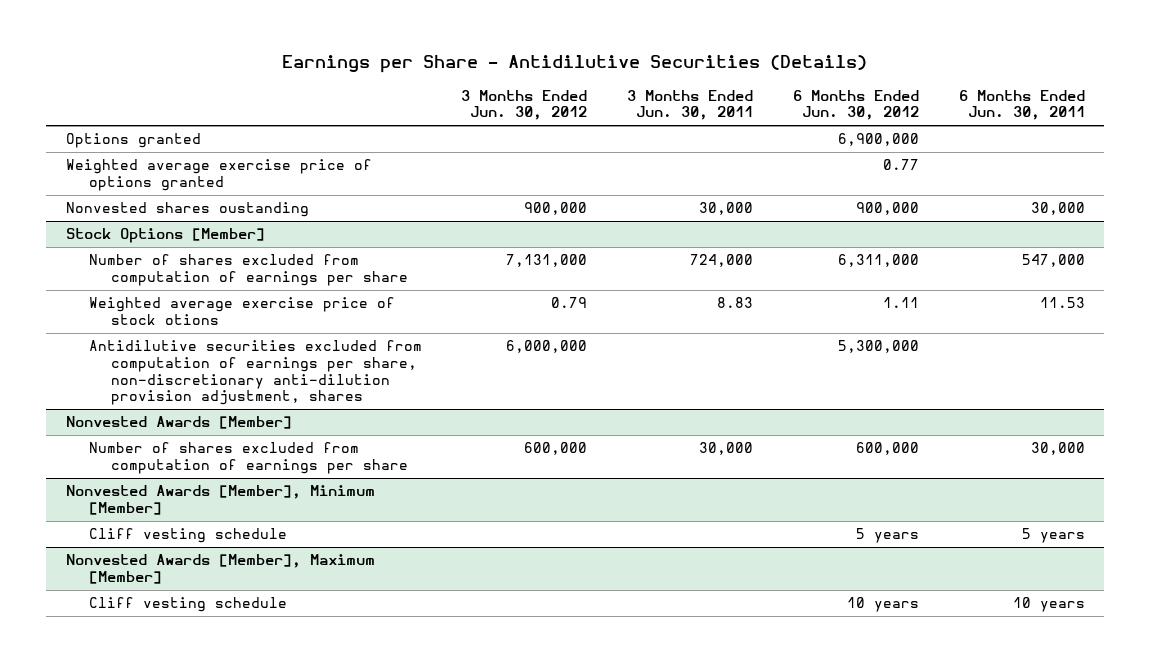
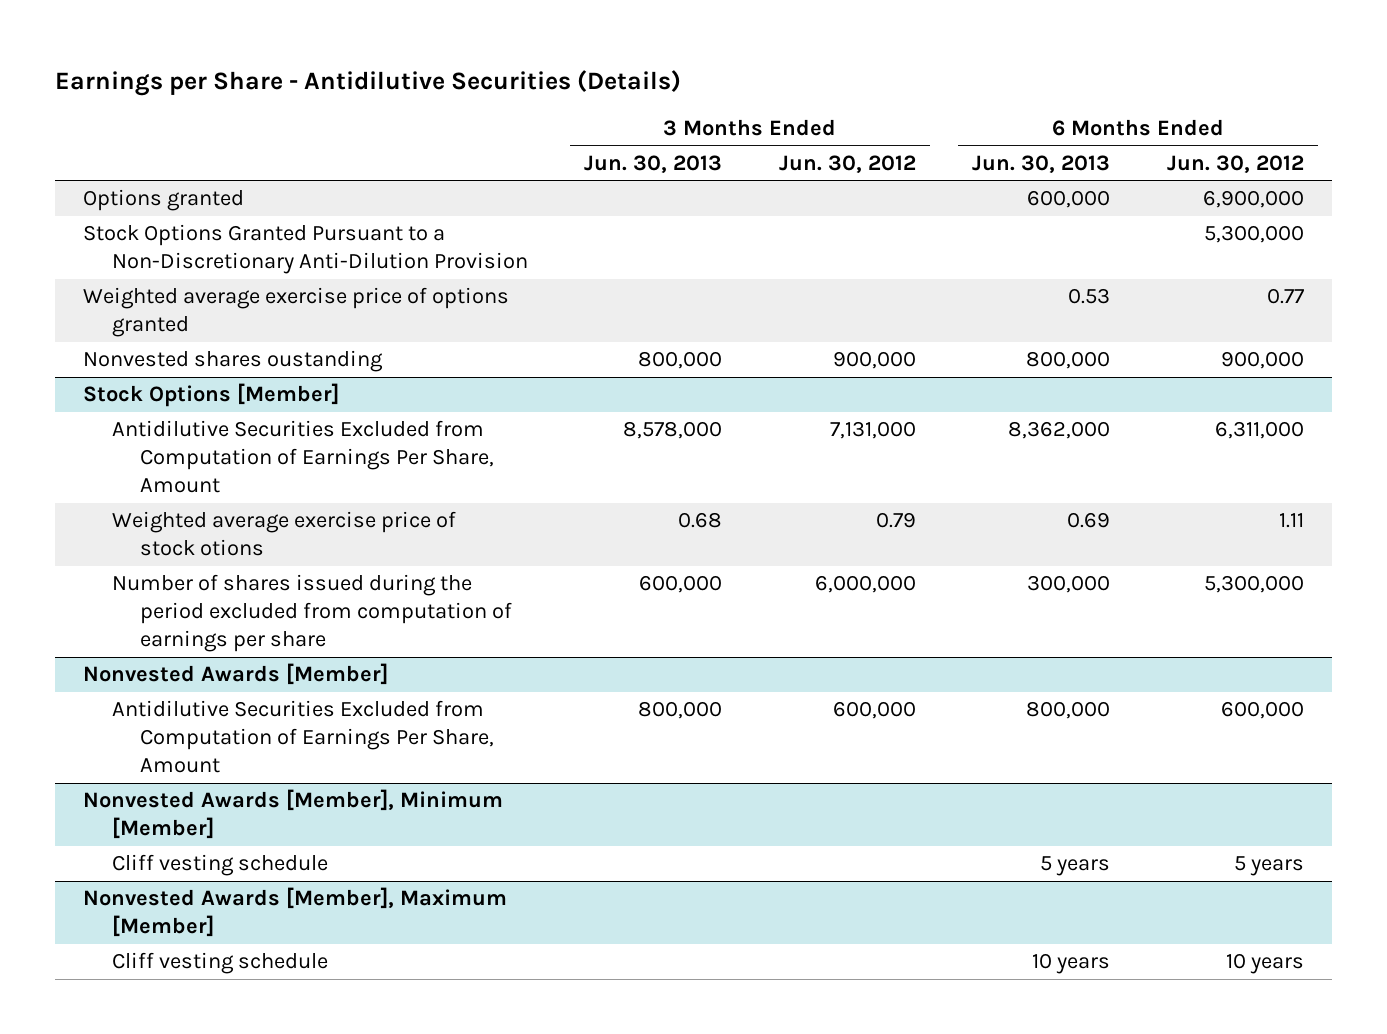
[627,89,754,121] 3 Months Ended Jun. 30, 2011 -> none
[958,89,1085,121] 6 Months Ended Jun. 30, 2011 -> none
none -> [584,154,723,173] Jun. 30, 2013
none -> [972,154,1111,173] Jun. 30, 2013
none -> [83,224,528,275] Stock Options Granted Pursuant to a Non-Discretionary Anti-Dilution Provision
[88,254,409,287] Number of shares excluded from computation of earnings per share -> [111,420,494,494] Antidilutive Securities Excluded from Computation of Earnings Per Share, Amount
[88,340,422,406] Antidilutive securities excluded from computation of earnings per share, non-discretionary anti-dilution provision adjustment, shares -> [111,574,512,653] Number of shares issued during the period excluded from computation of earnings per share
[88,442,409,475] Number of shares excluded from computation of earnings per share -> [111,700,494,774] Antidilutive Securities Excluded from Computation of Earnings Per Share, Amount

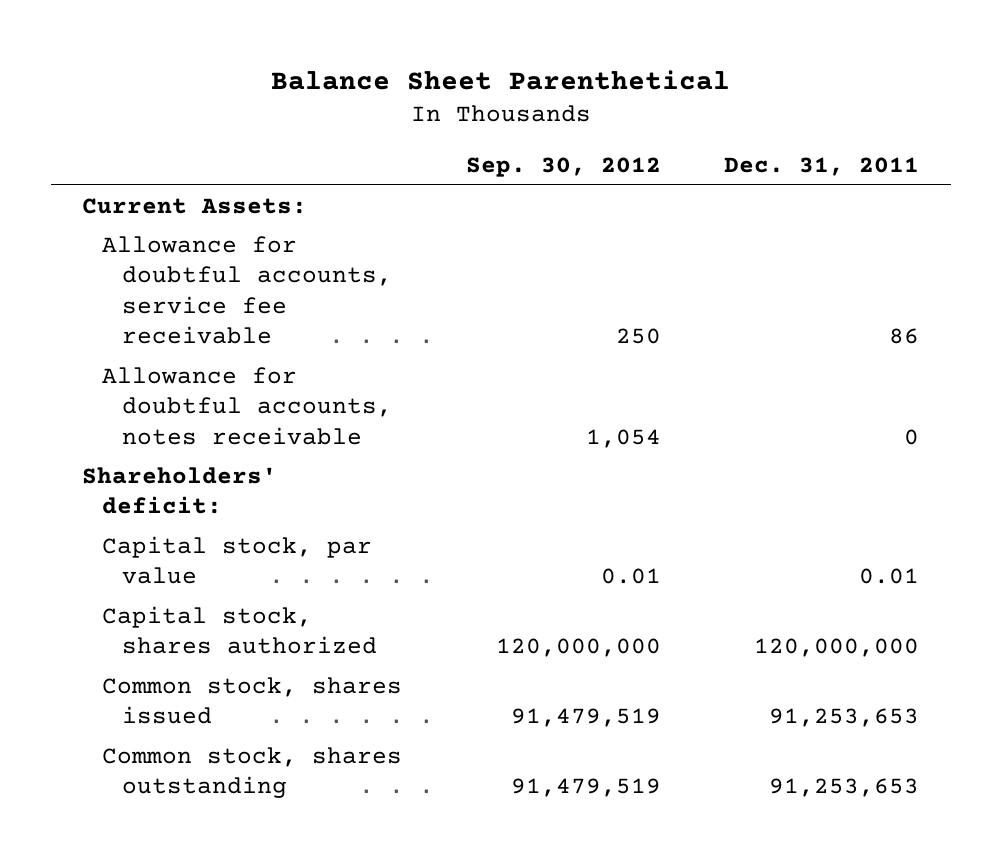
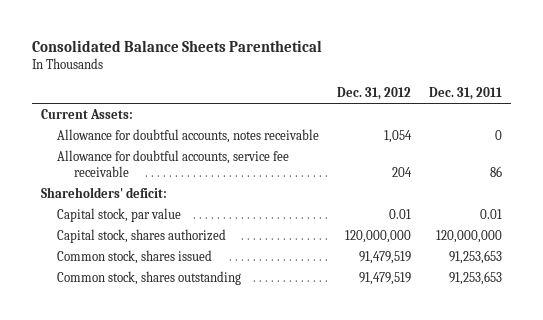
[270,69,730,90] Balance Sheet Parenthetical -> [31,39,322,52] Consolidated Balance Sheets Parenthetical
[465,157,661,178] Sep. 30, 2012 -> none
none -> [337,86,412,100] Dec. 31, 2012
[102,235,393,345] Allowance for doubtful accounts, service fee receivable -> [57,150,290,178] Allowance for doubtful accounts, service fee receivable

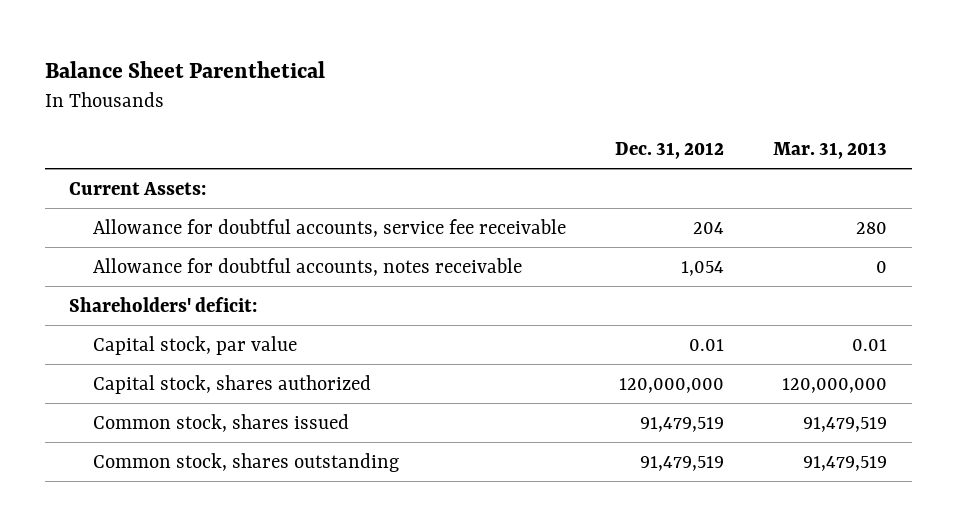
[31,39,322,52] Consolidated Balance Sheets Parenthetical -> [44,61,325,79] Balance Sheet Parenthetical
[428,86,502,100] Dec. 31, 2011 -> none
none -> [773,141,888,159] Mar. 31, 2013
[57,129,320,144] Allowance for doubtful accounts, notes receivable -> [92,257,522,276] Allowance for doubtful accounts, notes receivable

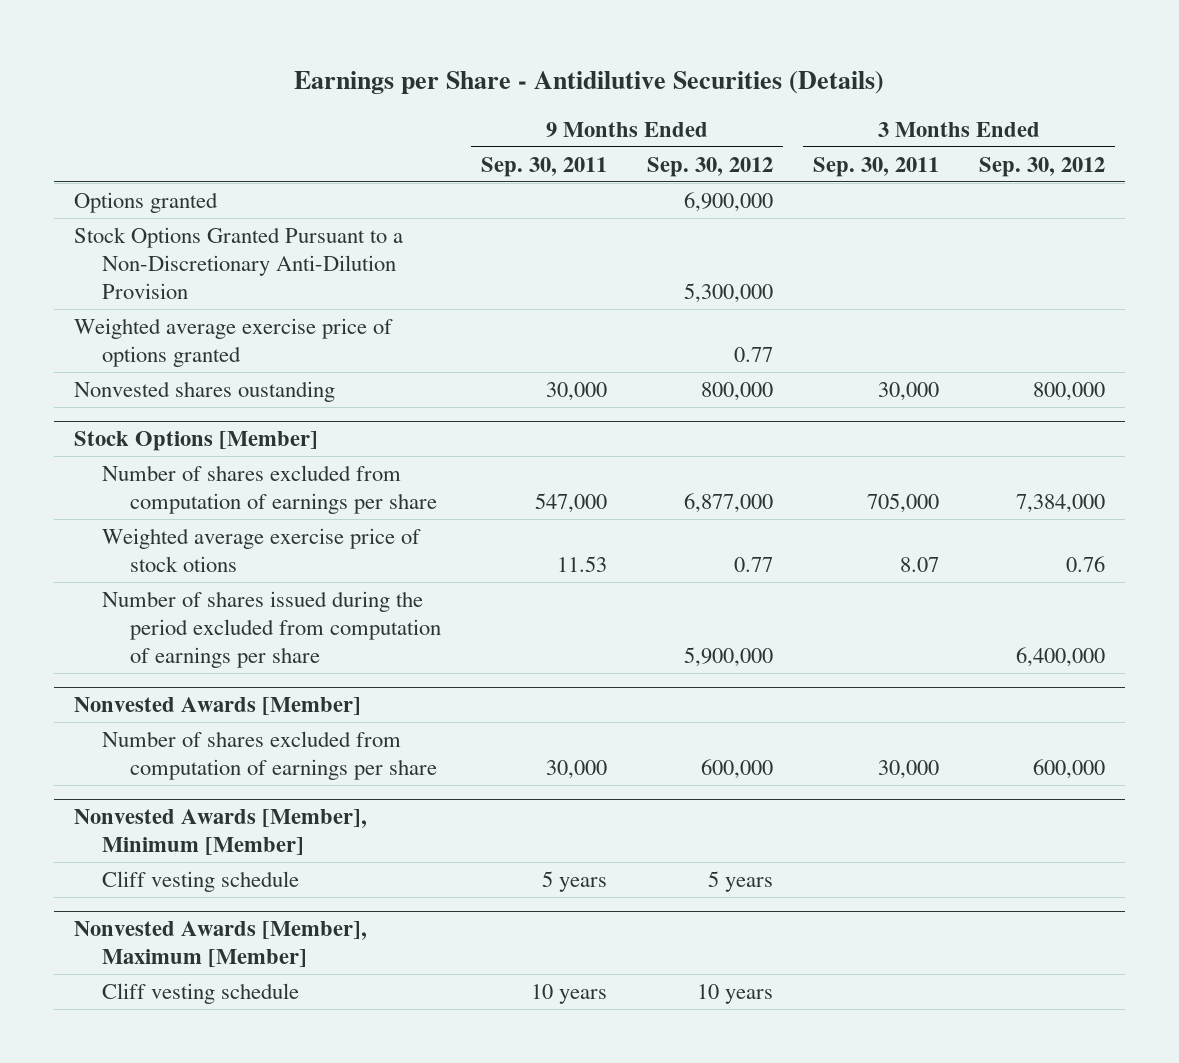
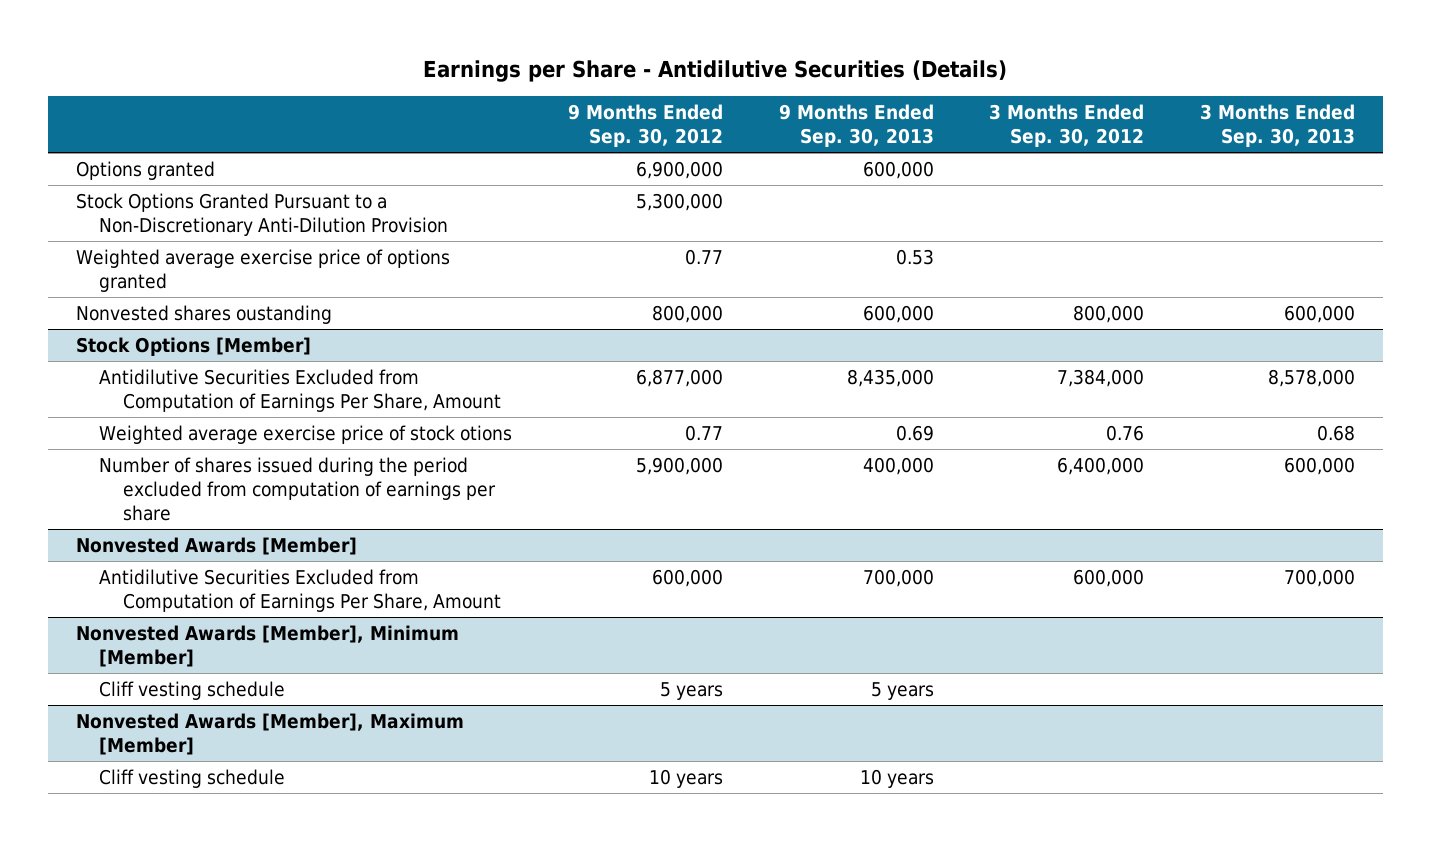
[481,156,608,177] Sep. 30, 2011 -> none
[813,156,940,177] Sep. 30, 2011 -> none
none -> [778,104,934,148] 9 Months Ended Sep. 30, 2013
none -> [1199,104,1355,148] 3 Months Ended Sep. 30, 2013
[102,464,438,514] Number of shares excluded from computation of earnings per share -> [99,369,501,413] Antidilutive Securities Excluded from Computation of Earnings Per Share, Amount
[102,730,438,780] Number of shares excluded from computation of earnings per share -> [99,569,501,613] Antidilutive Securities Excluded from Computation of Earnings Per Share, Amount

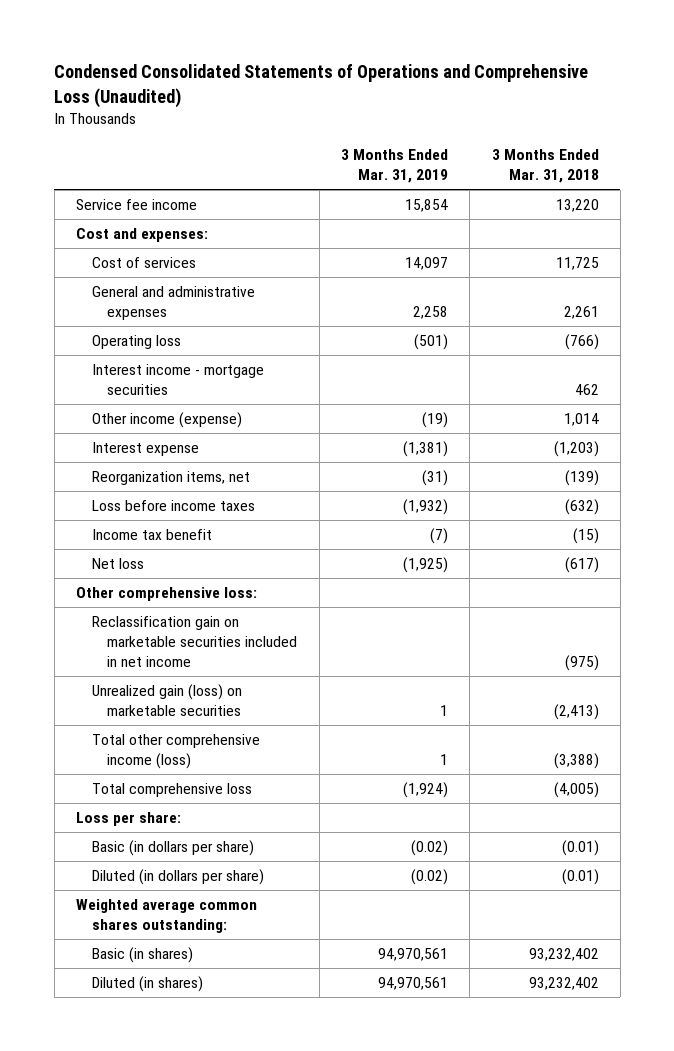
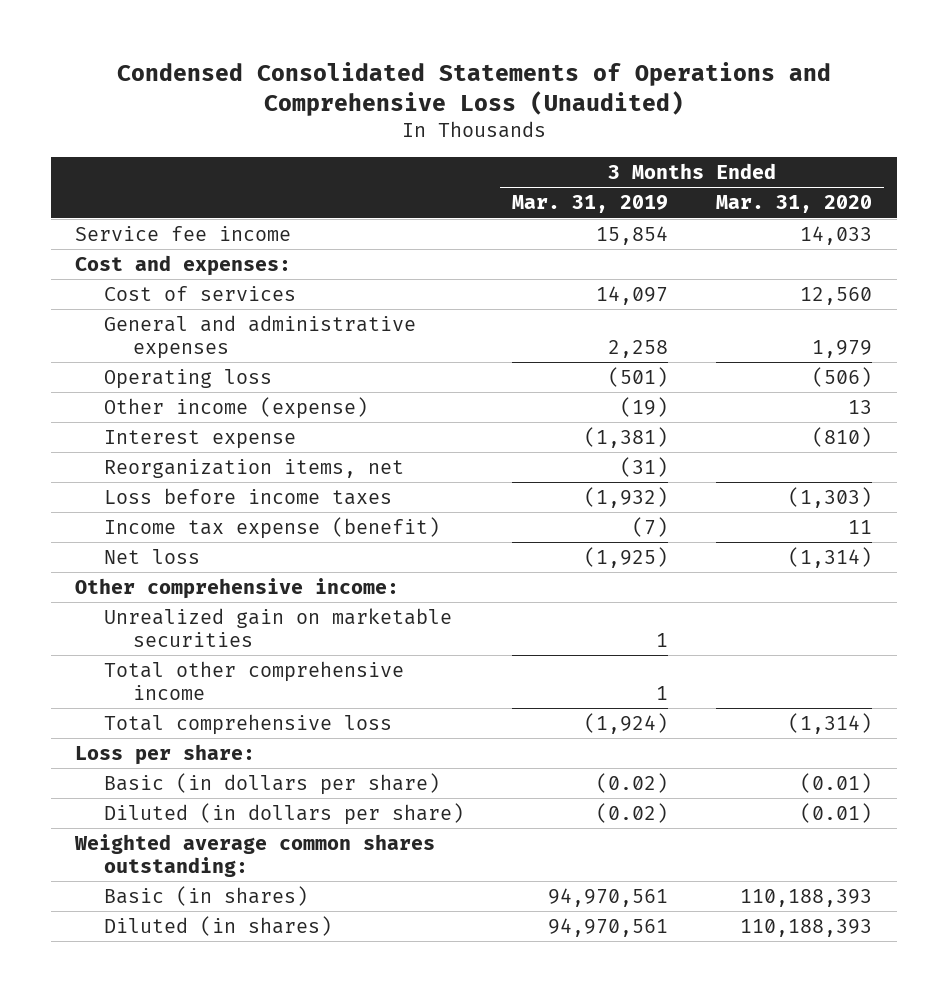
[491,149,599,184] 3 Months Ended Mar. 31, 2018 -> none
none -> [716,195,873,214] Mar. 31, 2020
[91,364,264,396] Interest income - mortgage securities -> none
[91,529,212,541] Income tax benefit -> [103,517,440,540] Income tax expense (benefit)
[91,616,298,668] Reclassification gain on marketable securities included in net income -> none
[75,587,257,602] Other comprehensive loss: -> [74,578,399,600] Other comprehensive income:
[91,684,242,717] Unrealized gain (loss) on marketable securities -> [103,608,452,648] Unrealized gain on marketable securities
[91,734,260,770] Total other comprehensive income (loss) -> [103,661,404,701] Total other comprehensive income

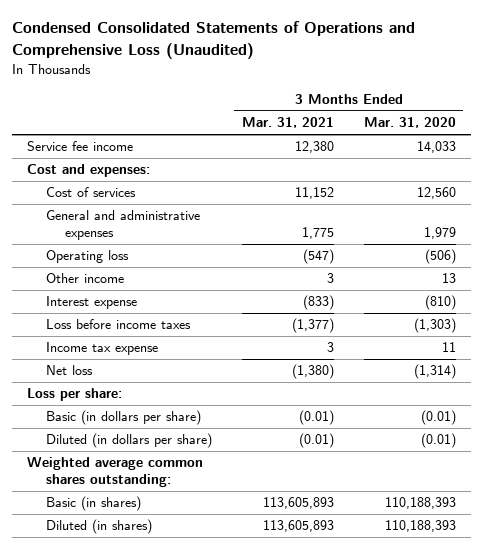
[512,195,669,214] Mar. 31, 2019 -> none
none -> [241,117,334,129] Mar. 31, 2021
[103,397,368,420] Other income (expense) -> [46,273,125,284] Other income
[103,459,404,479] Reorganization items, net -> none
[103,517,440,540] Income tax expense (benefit) -> [46,342,159,356] Income tax expense
[74,578,399,600] Other comprehensive income: -> none
[103,608,452,648] Unrealized gain on marketable securities -> none
[103,661,404,701] Total other comprehensive income -> none
[103,714,392,736] Total comprehensive loss -> none

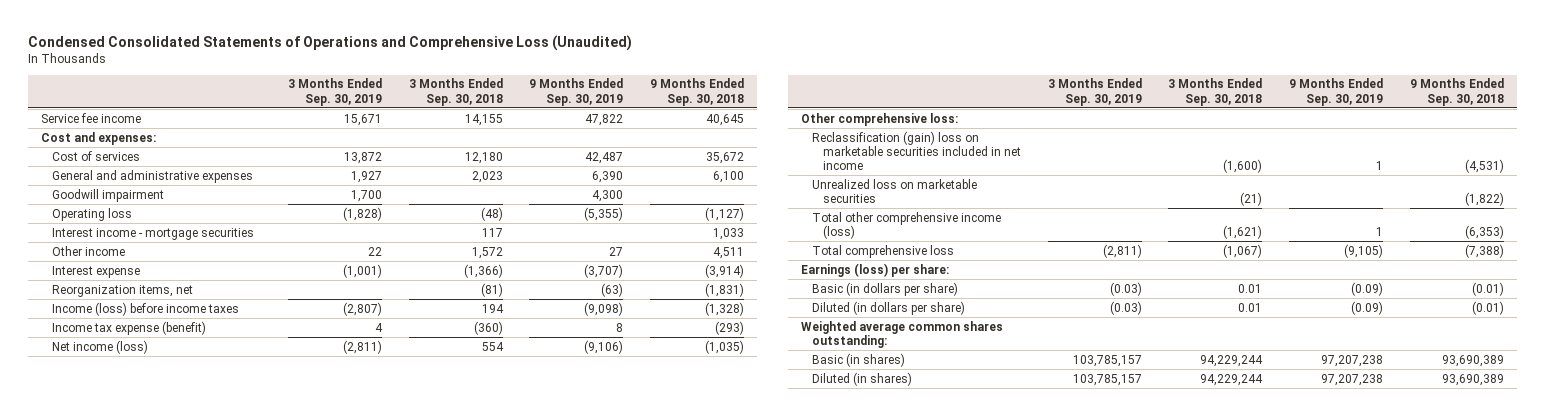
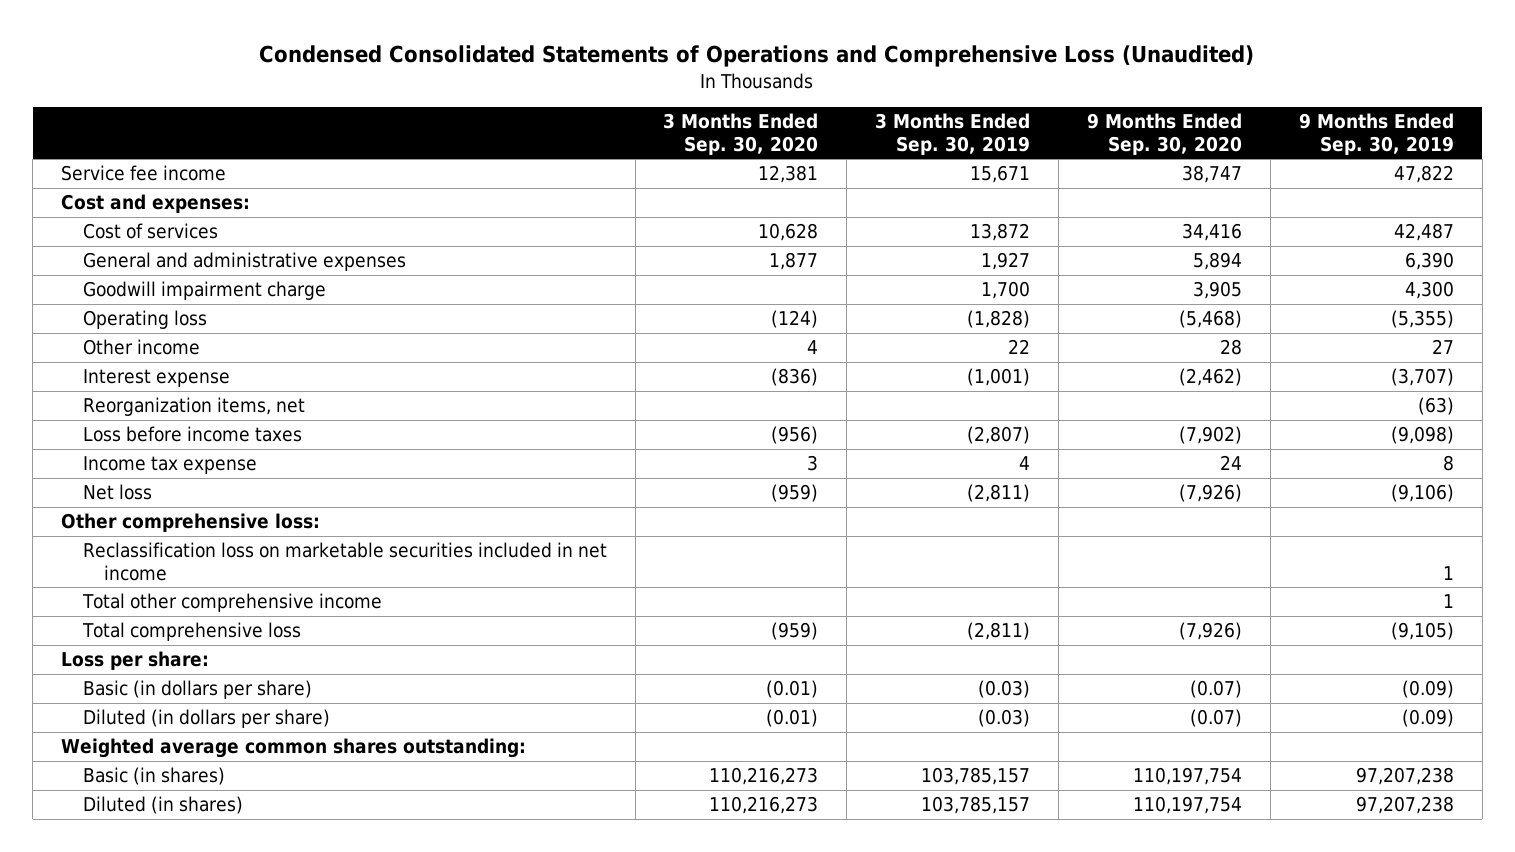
[408,78,503,106] 3 Months Ended Sep. 30, 2018 -> none
[650,78,745,106] 9 Months Ended Sep. 30, 2018 -> none
none -> [663,113,819,155] 3 Months Ended Sep. 30, 2020
none -> [1086,113,1242,155] 9 Months Ended Sep. 30, 2020
[52,188,165,202] Goodwill impairment -> [82,281,326,301] Goodwill impairment charge
[52,227,255,240] Interest income - mortgage securities -> none
[52,301,240,316] Income (loss) before income taxes -> [82,426,302,443] Loss before income taxes
[52,320,207,335] Income tax expense (benefit) -> [82,456,257,475] Income tax expense
[52,339,149,354] Net income (loss) -> [82,484,152,501] Net loss
[811,178,977,203] Unrealized loss on marketable securities -> none
[811,130,1022,171] Reclassification (gain) loss on marketable securities included in net income -> [82,542,607,582] Reclassification loss on marketable securities included in net income
[811,211,1001,239] Total other comprehensive income (loss) -> [81,593,382,613] Total other comprehensive income
[800,262,949,277] Earnings (loss) per share: -> [61,651,210,671] Loss per share:

